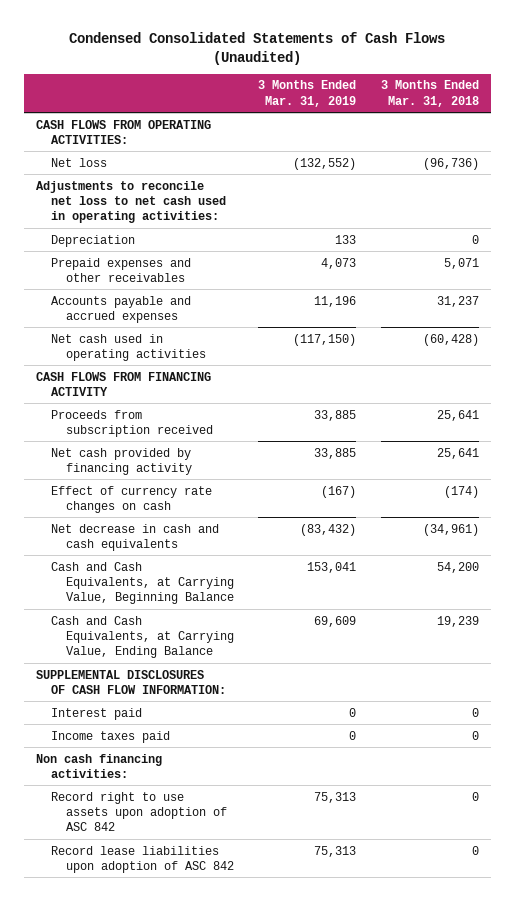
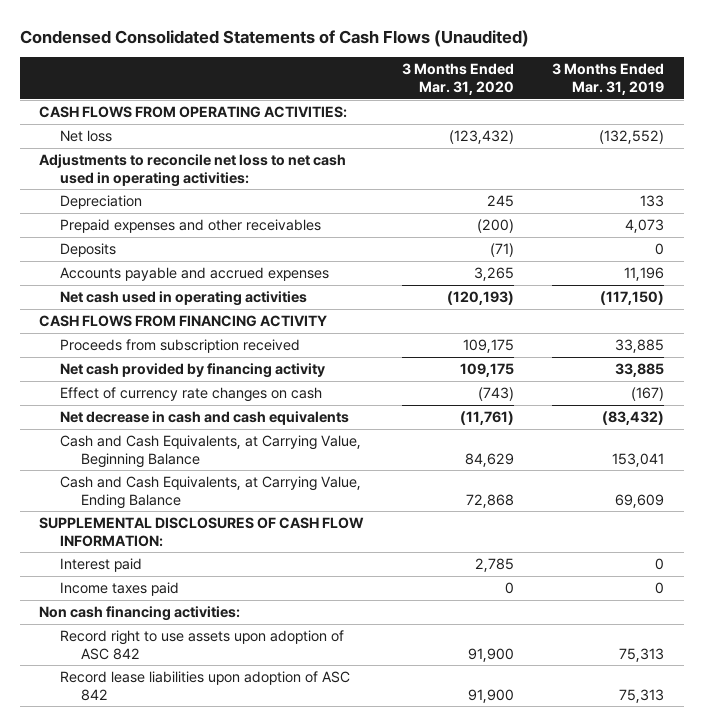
[380,80,479,107] 3 Months Ended Mar. 31, 2018 -> none
none -> [401,63,514,96] 3 Months Ended Mar. 31, 2020
none -> [60,242,117,257] Deposits

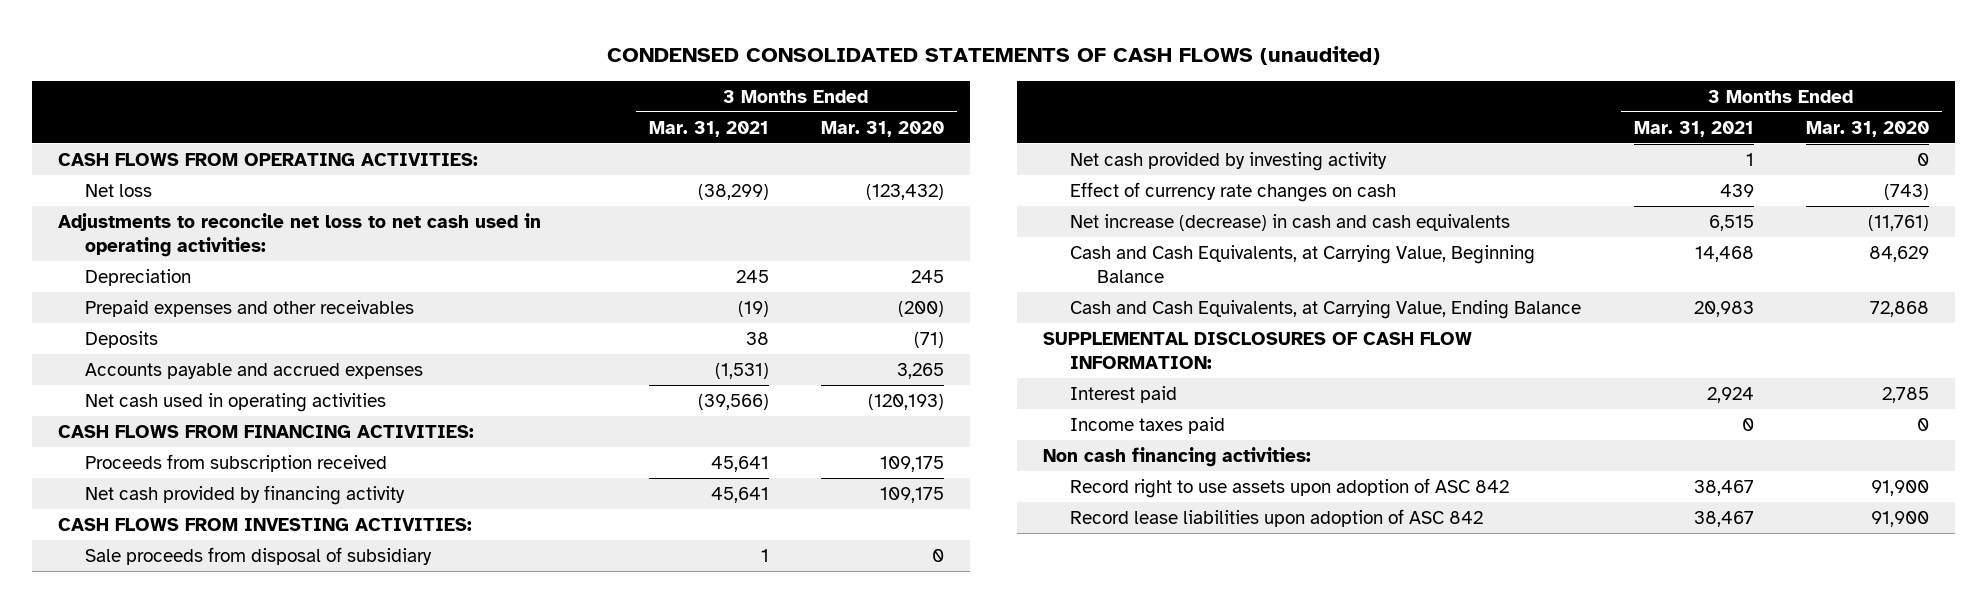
[19,29,529,47] Condensed Consolidated Statements of Cash Flows (Unaudited) -> [606,45,1380,65] CONDENSED CONSOLIDATED STATEMENTS OF CASH FLOWS (unaudited)
[552,63,665,96] 3 Months Ended Mar. 31, 2019 -> none
none -> [648,120,769,137] Mar. 31, 2021
[39,314,328,327] CASH FLOWS FROM FINANCING ACTIVITY -> [58,424,475,438] CASH FLOWS FROM FINANCING ACTIVITIES:
none -> [58,517,473,531] CASH FLOWS FROM INVESTING ACTIVITIES:
none -> [85,546,433,565] Sale proceeds from disposal of subsidiary
none -> [1070,151,1388,171] Net cash provided by investing activity
[60,410,350,425] Net decrease in cash and cash equivalents -> [1070,213,1511,231] Net increase (decrease) in cash and cash equivalents

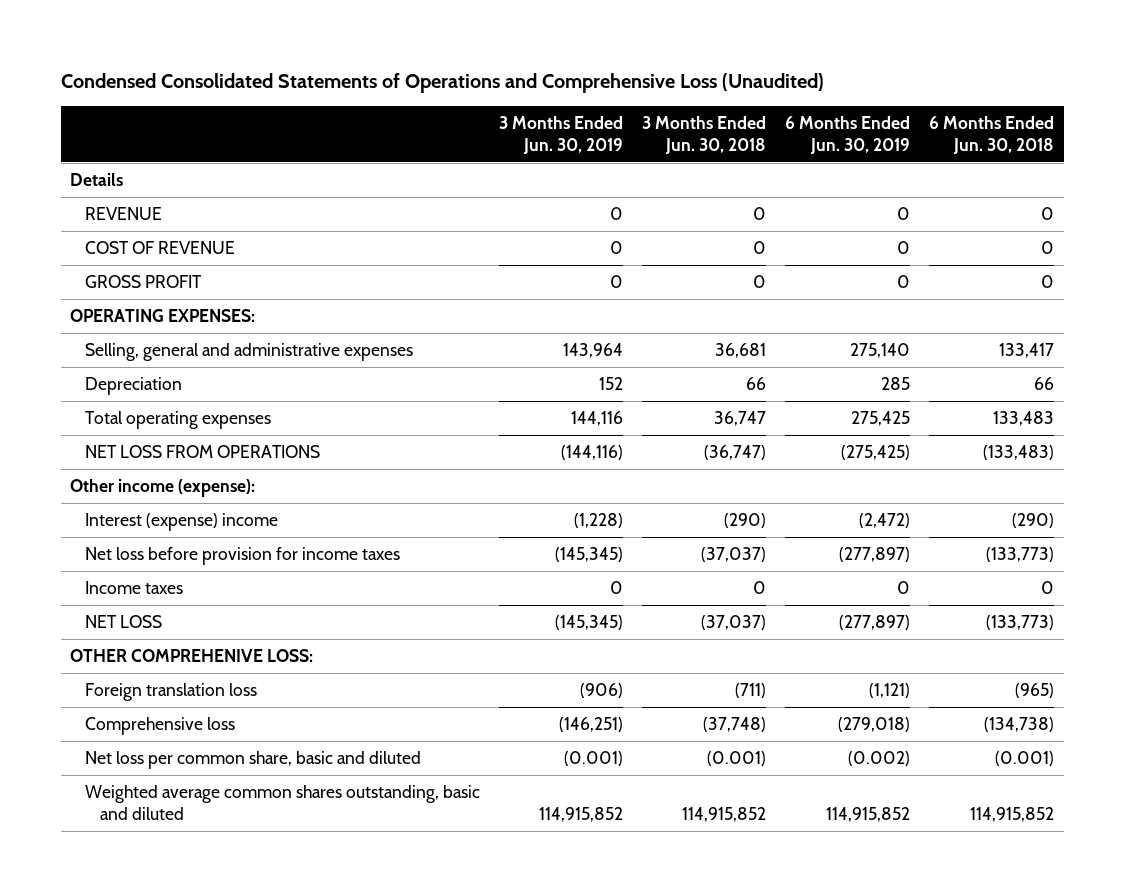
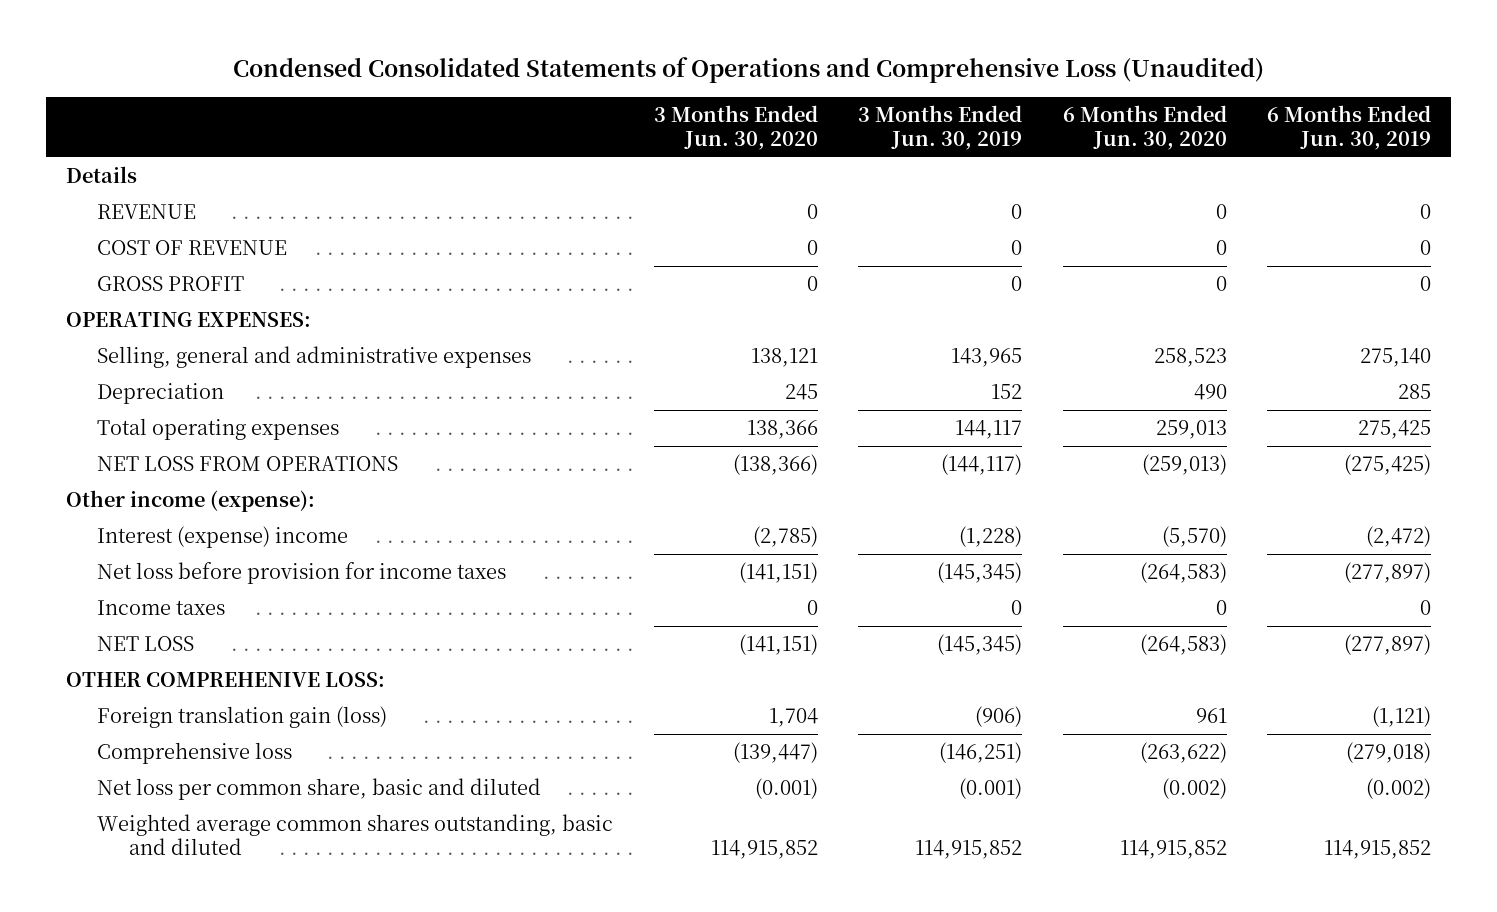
[642,115,767,155] 3 Months Ended Jun. 30, 2018 -> none
[929,115,1055,155] 6 Months Ended Jun. 30, 2018 -> none
none -> [653,105,818,150] 3 Months Ended Jun. 30, 2020
none -> [1062,105,1227,150] 6 Months Ended Jun. 30, 2020
[563,342,624,358] 143,964 -> [951,348,1023,368] 143,965
[571,410,624,426] 144,116 -> [955,420,1023,440] 144,117
[561,444,624,460] (144,116) -> [941,454,1023,476] (144,117)
[84,682,257,701] Foreign translation loss -> [97,706,388,729] Foreign translation gain (loss)

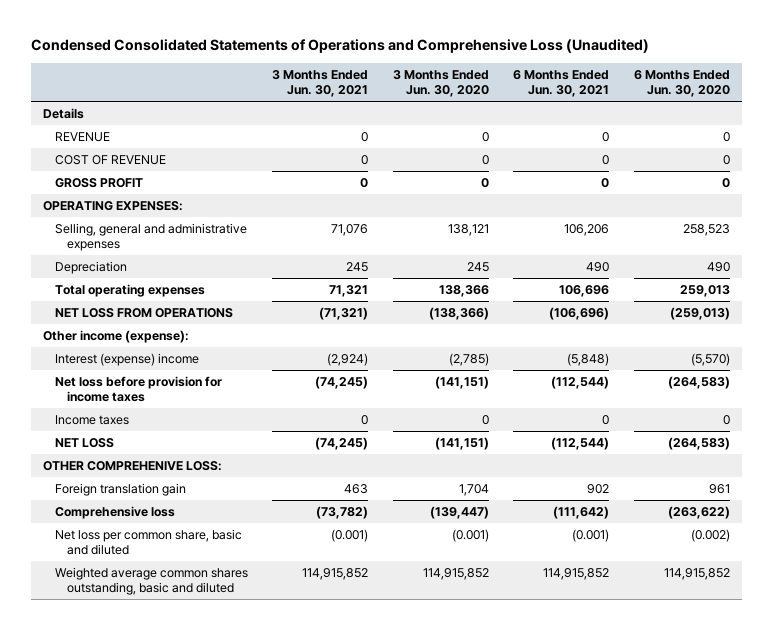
[858,105,1023,150] 3 Months Ended Jun. 30, 2019 -> none
[1266,105,1431,150] 6 Months Ended Jun. 30, 2019 -> none
none -> [272,69,369,98] 3 Months Ended Jun. 30, 2021
none -> [513,69,610,98] 6 Months Ended Jun. 30, 2021
[97,706,388,729] Foreign translation gain (loss) -> [54,482,186,496] Foreign translation gain

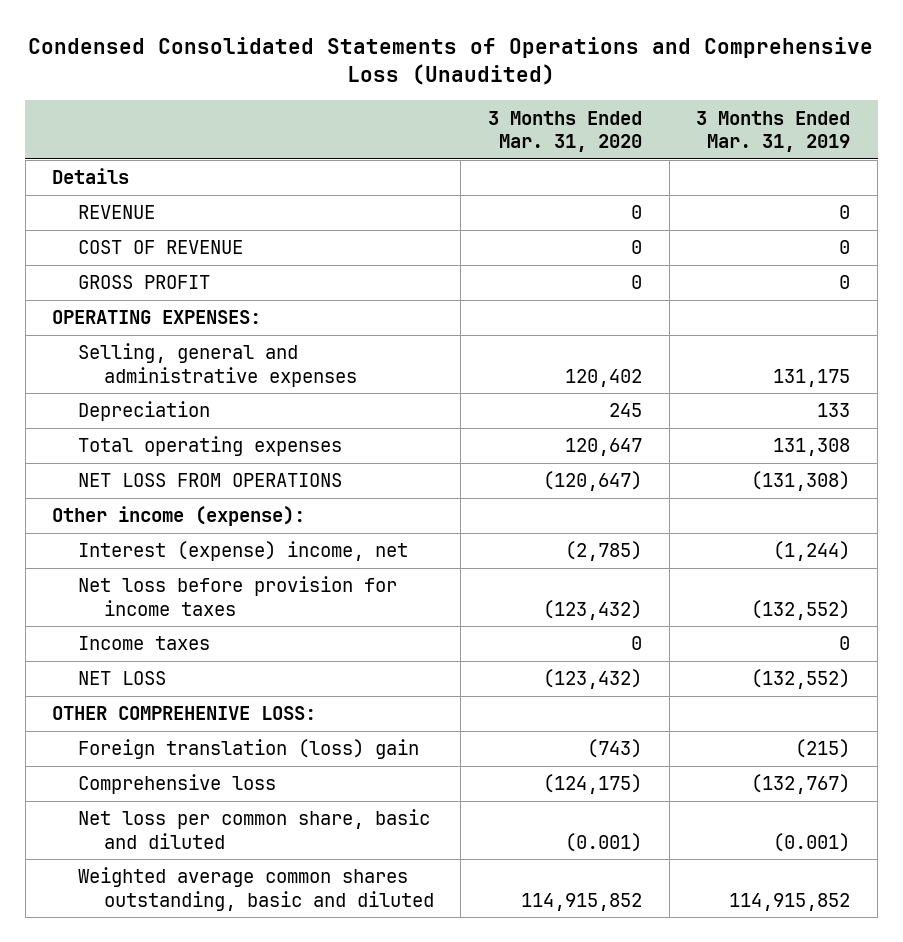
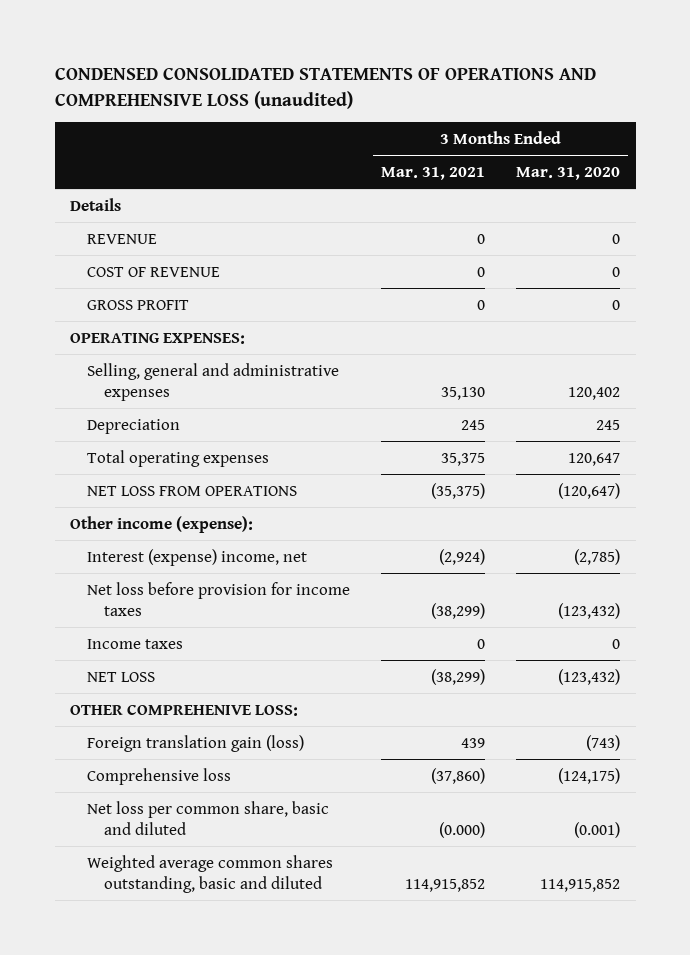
[28,36,874,86] Condensed Consolidated Statements of Operations and Comprehensive Loss (Unaudited) -> [54,67,596,109] CONDENSED CONSOLIDATED STATEMENTS OF OPERATIONS AND COMPREHENSIVE LOSS (unaudited)
[696,110,851,152] 3 Months Ended Mar. 31, 2019 -> none
none -> [381,166,486,180] Mar. 31, 2021
[77,739,419,760] Foreign translation (loss) gain -> [87,734,305,752] Foreign translation gain (loss)

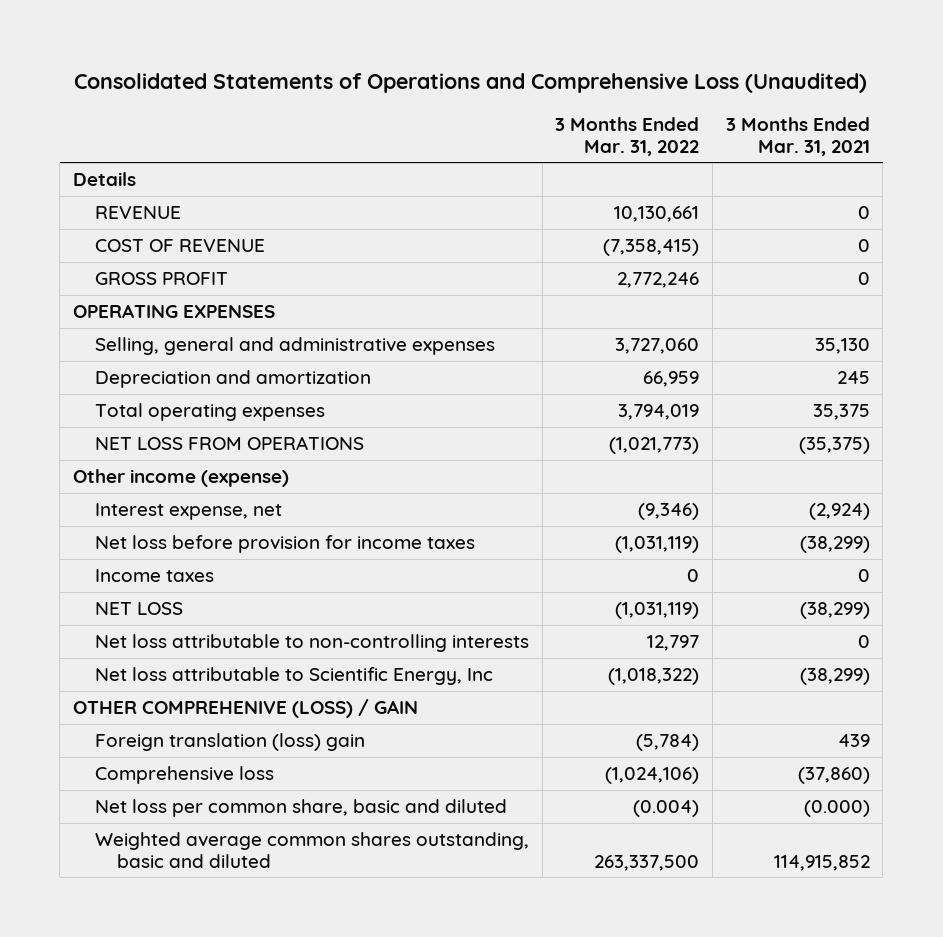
[54,67,596,109] CONDENSED CONSOLIDATED STATEMENTS OF OPERATIONS AND COMPREHENSIVE LOSS (unaudited) -> [74,73,868,94] Consolidated Statements of Operations and Comprehensive Loss (Unaudited)
[516,166,621,180] Mar. 31, 2020 -> none
none -> [555,116,700,156] 3 Months Ended Mar. 31, 2022
[70,332,246,344] OPERATING EXPENSES: -> [73,303,276,318] OPERATING EXPENSES
[87,418,181,434] Depreciation -> [94,369,371,388] Depreciation and amortization
[70,515,254,533] Other income (expense): -> [73,468,290,487] Other income (expense)
[87,548,308,566] Interest (expense) income, net -> [94,502,282,520] Interest expense, net
none -> [94,633,529,652] Net loss attributable to non-controlling interests
none -> [94,666,493,685] Net loss attributable to Scientific Energy, Inc
[70,703,299,716] OTHER COMPREHENIVE LOSS: -> [73,698,419,718] OTHER COMPREHENIVE (LOSS) / GAIN
[87,734,305,752] Foreign translation gain (loss) -> [94,732,365,751] Foreign translation (loss) gain

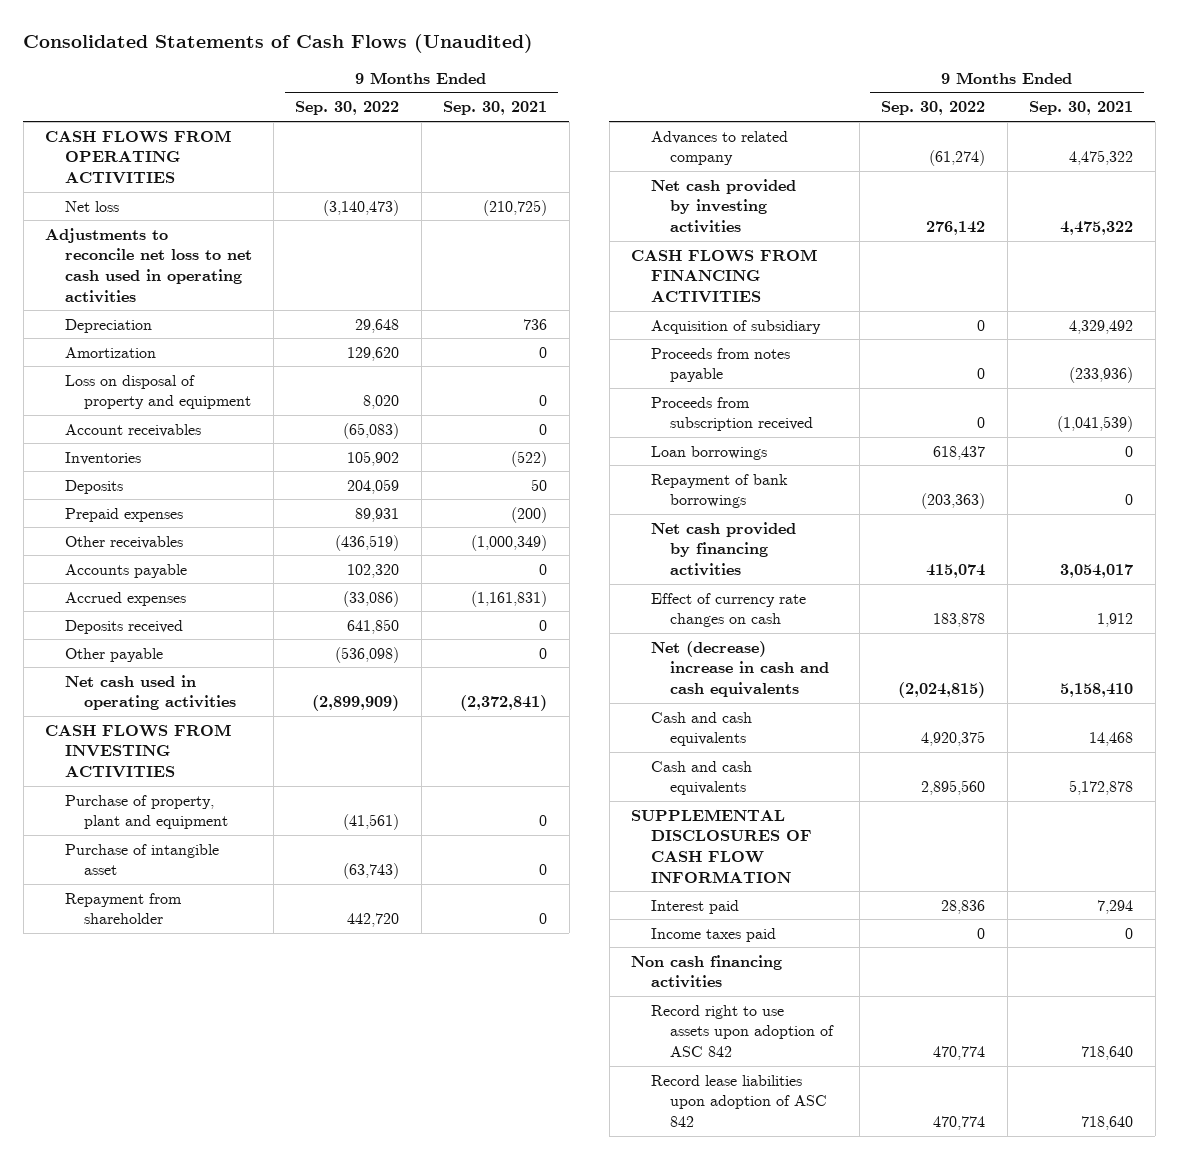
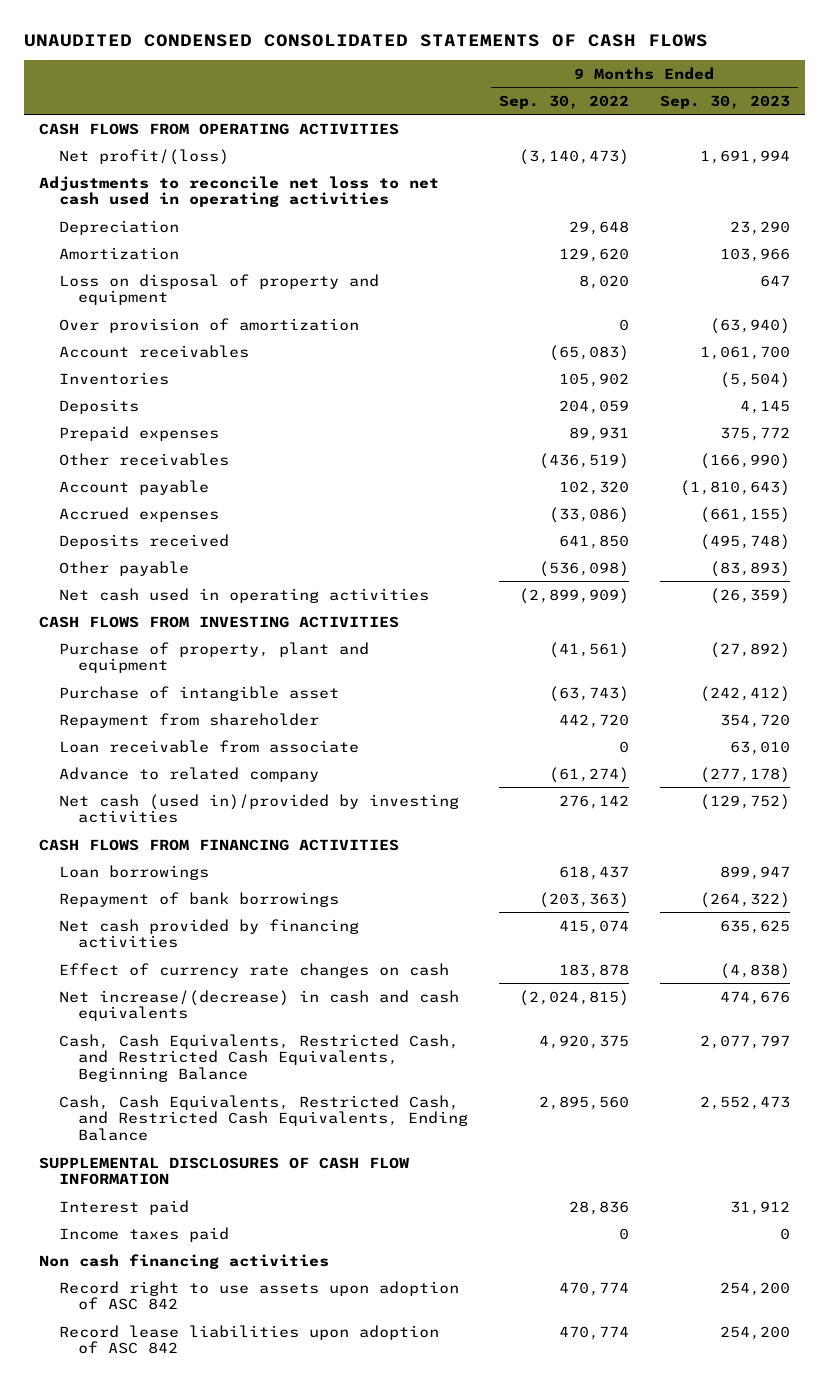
[23,34,534,54] Consolidated Statements of Cash Flows (Unaudited) -> [23,33,708,47] UNAUDITED CONDENSED CONSOLIDATED STATEMENTS OF CASH FLOWS
[443,101,548,116] Sep. 30, 2021 -> none
none -> [659,94,790,109] Sep. 30, 2023
[64,200,119,212] Net loss -> [58,148,229,165] Net profit/(loss)
none -> [58,317,359,333] Over provision of amortization
[64,563,187,578] Accounts payable -> [58,479,209,495] Account payable
none -> [58,739,359,753] Loan receivable from associate
[650,130,788,166] Advances to related company -> [58,766,319,782] Advance to related company
[650,178,796,233] Net cash provided by investing activities -> [58,793,459,824] Net cash (used in)/provided by investing activities
[650,319,821,334] Acquisition of subsidiary -> none
[650,347,790,383] Proceeds from notes payable -> none
[650,396,813,432] Proceeds from subscription received -> none
[650,640,829,697] Net (decrease) increase in cash and cash equivalents -> [58,989,459,1022] Net increase/(decrease) in cash and cash equivalents
[650,711,752,747] Cash and cash equivalents -> [58,1033,459,1083] Cash, Cash Equivalents, Restricted Cash, and Restricted Cash Equivalents, Beginning Balance
[650,760,752,796] Cash and cash equivalents -> [58,1094,468,1142] Cash, Cash Equivalents, Restricted Cash, and Restricted Cash Equivalents, Ending Balance

